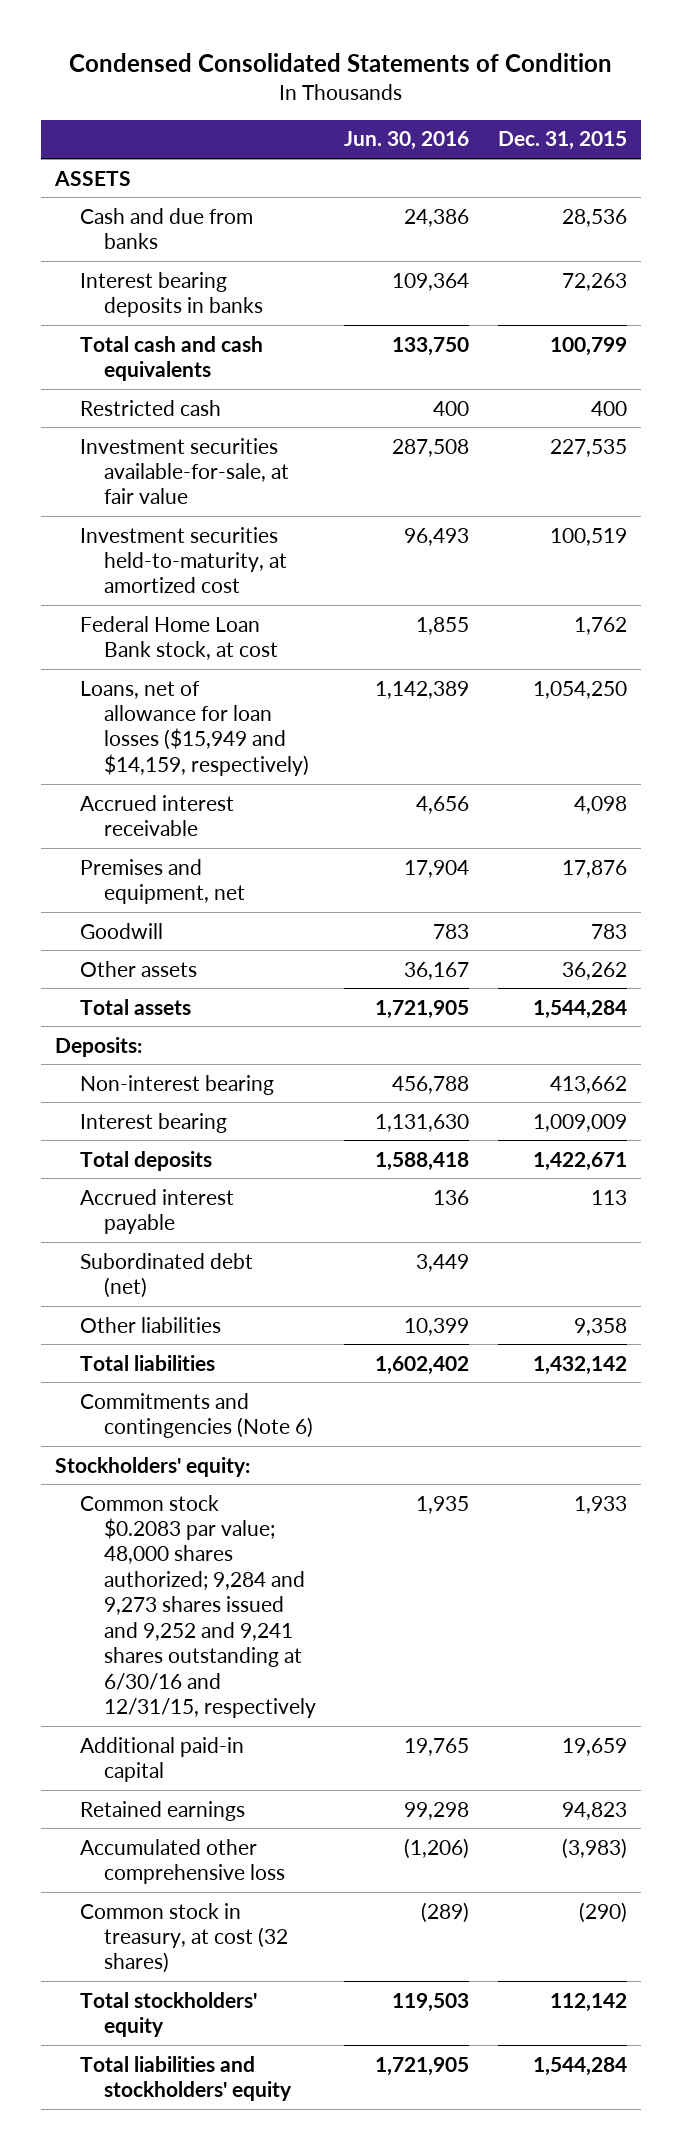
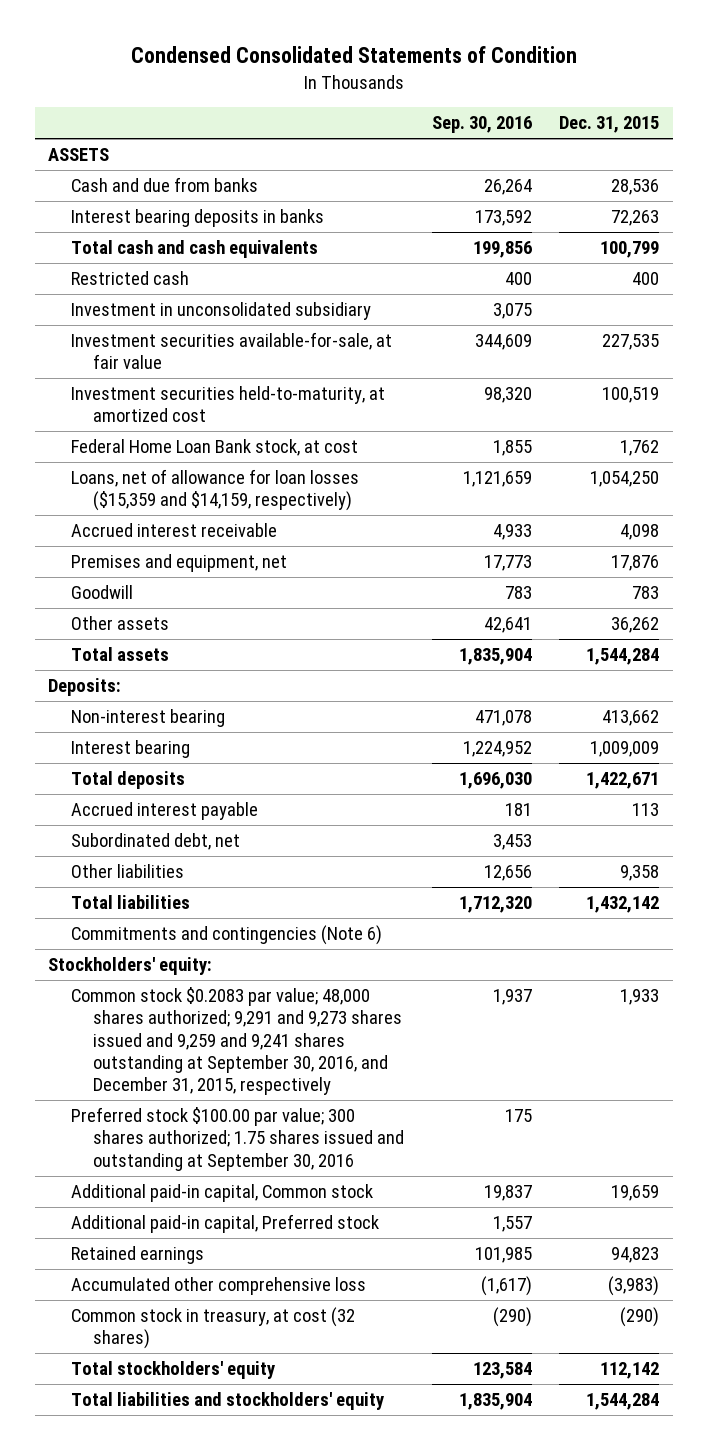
[344,131,470,151] Jun. 30, 2016 -> none
none -> [431,116,532,134] Sep. 30, 2016
none -> [70,302,371,321] Investment in unconsolidated subsidiary
[79,680,310,776] Loans, net of allowance for loan losses ($15,949 and $14,159, respectively) -> [70,469,359,512] Loans, net of allowance for loan losses ($15,359 and $14,159, respectively)
[79,1252,253,1298] Subordinated debt (net) -> [70,833,240,851] Subordinated debt, net
[79,1494,317,1719] Common stock $0.2083 par value; 48,000 shares authorized; 9,284 and 9,273 shares issued and 9,252 and 9,241 shares outstanding at 6/30/16 and 12/31/15, respectively -> [70,987,402,1096] Common stock $0.2083 par value; 48,000 shares authorized; 9,291 and 9,273 shares issued and 9,259 and 9,241 shares outstanding at September 30, 2016, and December 31, 2015, respectively
none -> [70,1107,404,1171] Preferred stock $100.00 par value; 300 shares authorized; 1.75 shares issued and outstanding at September 30, 2016
[79,1736,244,1782] Additional paid-in capital -> [70,1184,373,1203] Additional paid-in capital, Common stock
none -> [70,1214,379,1234] Additional paid-in capital, Preferred stock

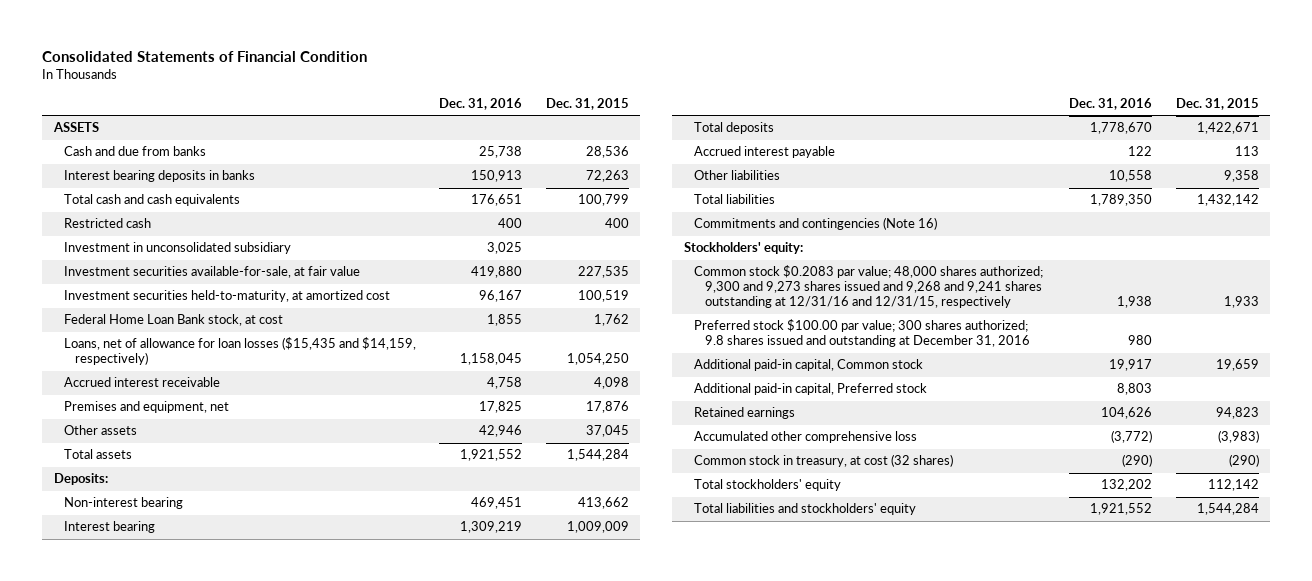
[130,46,577,64] Condensed Consolidated Statements of Condition -> [42,50,368,62] Consolidated Statements of Financial Condition
[431,116,532,134] Sep. 30, 2016 -> none
none -> [439,97,523,110] Dec. 31, 2016
[70,469,359,512] Loans, net of allowance for loan losses ($15,359 and $14,159, respectively) -> [64,337,417,366] Loans, net of allowance for loan losses ($15,435 and $14,159, respectively)
[70,585,133,600] Goodwill -> none
[611,617,660,634] 36,262 -> [585,425,629,438] 37,045
[70,833,240,851] Subordinated debt, net -> none
[70,925,382,946] Commitments and contingencies (Note 6) -> [694,217,938,231] Commitments and contingencies (Note 16)
[70,987,402,1096] Common stock $0.2083 par value; 48,000 shares authorized; 9,291 and 9,273 shares issued and 9,259 and 9,241 shares outstanding at September 30, 2016, and December 31, 2015, respectively -> [694,265,1044,309] Common stock $0.2083 par value; 48,000 shares authorized; 9,300 and 9,273 shares issued and 9,268 and 9,241 shares outstanding at 12/31/16 and 12/31/15, respectively
[70,1107,404,1171] Preferred stock $100.00 par value; 300 shares authorized; 1.75 shares issued and outstanding at September 30, 2016 -> [694,319,1030,348] Preferred stock $100.00 par value; 300 shares authorized; 9.8 shares issued and outstanding at December 31, 2016

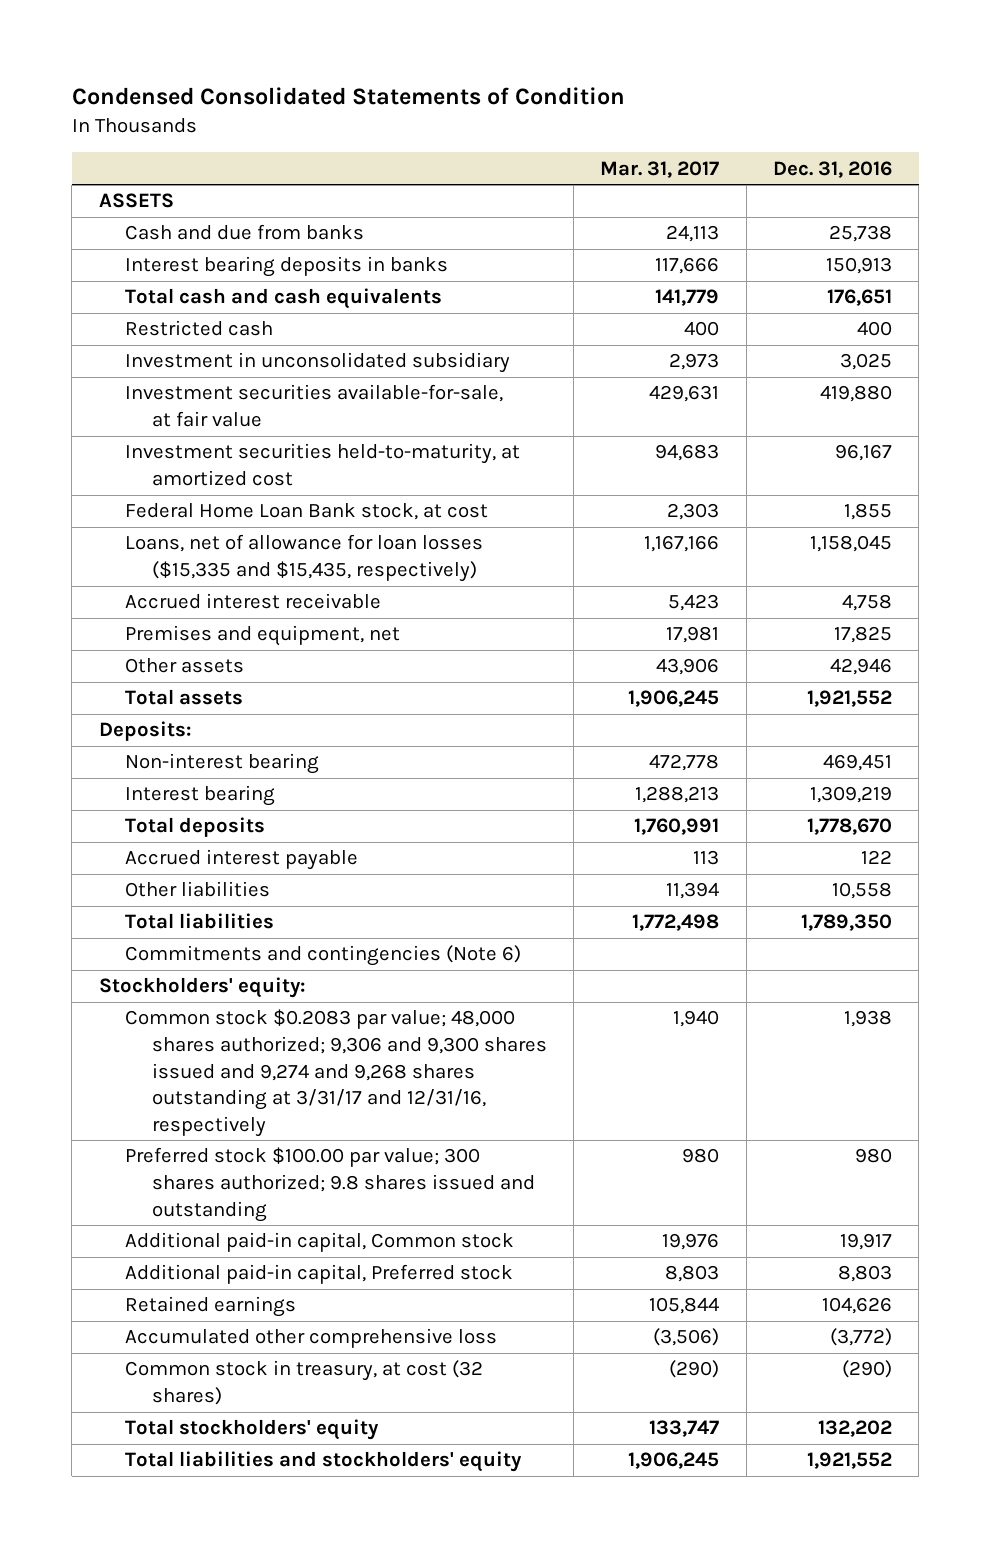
[42,50,368,62] Consolidated Statements of Financial Condition -> [71,86,625,105] Condensed Consolidated Statements of Condition
[545,97,629,110] Dec. 31, 2015 -> none
none -> [600,160,720,178] Mar. 31, 2017
[64,337,417,366] Loans, net of allowance for loan losses ($15,435 and $14,159, respectively) -> [125,534,484,583] Loans, net of allowance for loan losses ($15,335 and $15,435, respectively)
[694,217,938,231] Commitments and contingencies (Note 16) -> [125,945,522,967] Commitments and contingencies (Note 6)
[694,265,1044,309] Common stock $0.2083 par value; 48,000 shares authorized; 9,300 and 9,273 shares issued and 9,268 and 9,241 shares outstanding at 12/31/16 and 12/31/15, respectively -> [125,1009,547,1137] Common stock $0.2083 par value; 48,000 shares authorized; 9,306 and 9,300 shares issued and 9,274 and 9,268 shares outstanding at 3/31/17 and 12/31/16, respectively
[694,319,1030,348] Preferred stock $100.00 par value; 300 shares authorized; 9.8 shares issued and outstanding at December 31, 2016 -> [125,1147,535,1222] Preferred stock $100.00 par value; 300 shares authorized; 9.8 shares issued and outstanding

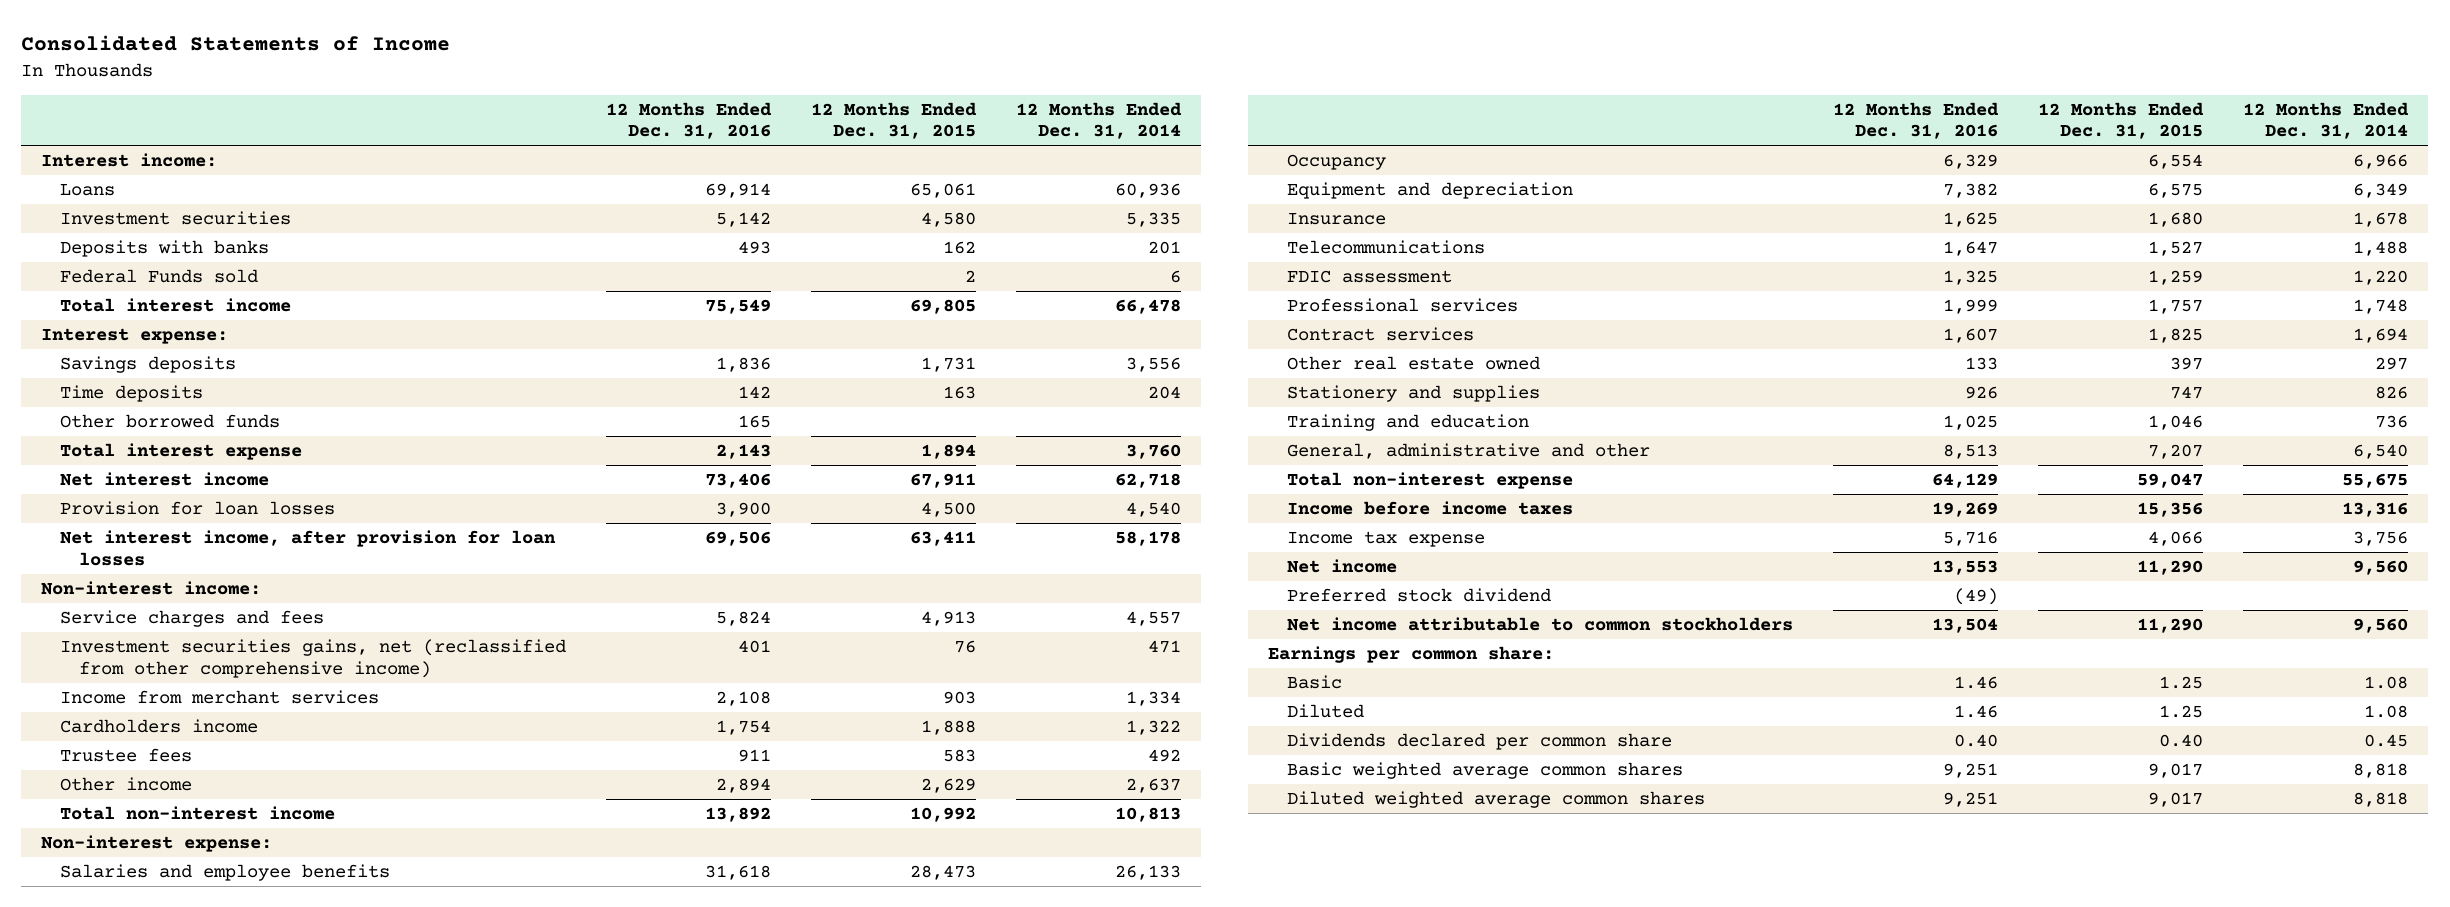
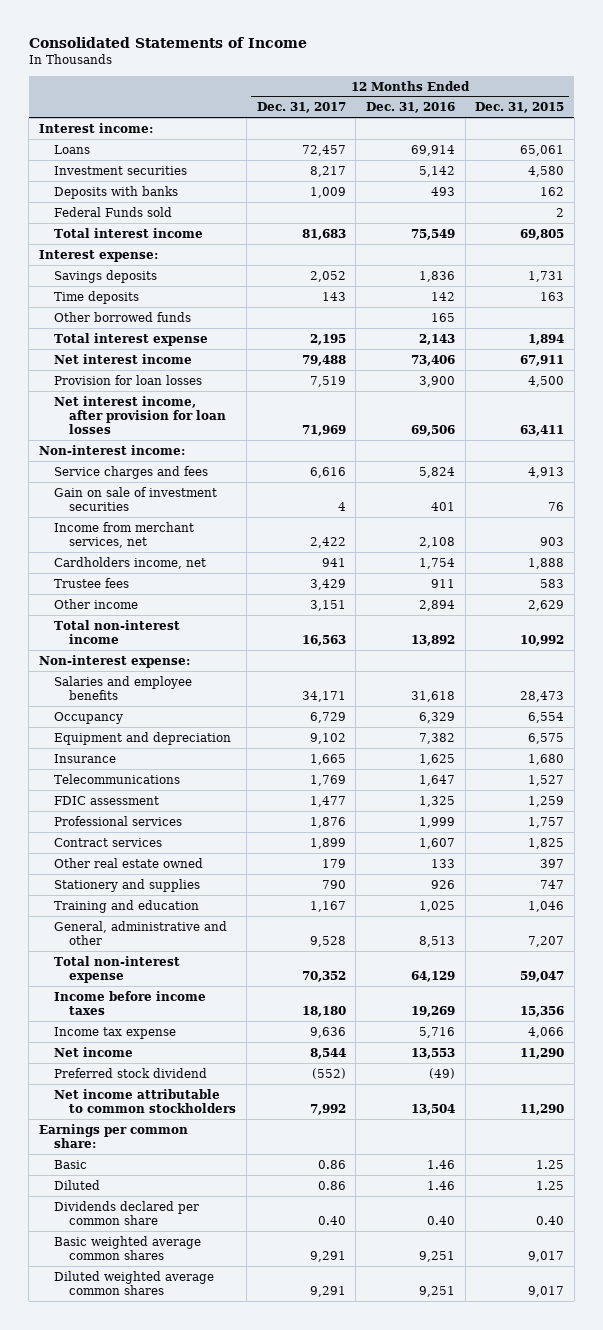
[1016,101,1183,140] 12 Months Ended Dec. 31, 2014 -> none
none -> [256,102,346,114] Dec. 31, 2017
[60,638,567,678] Investment securities gains, net (reclassified from other comprehensive income) -> [54,486,218,511] Gain on sale of investment securities
[60,689,380,704] Income from merchant services -> [54,521,195,548] Income from merchant services, net
[60,718,259,733] Cardholders income -> [54,556,207,569] Cardholders income, net

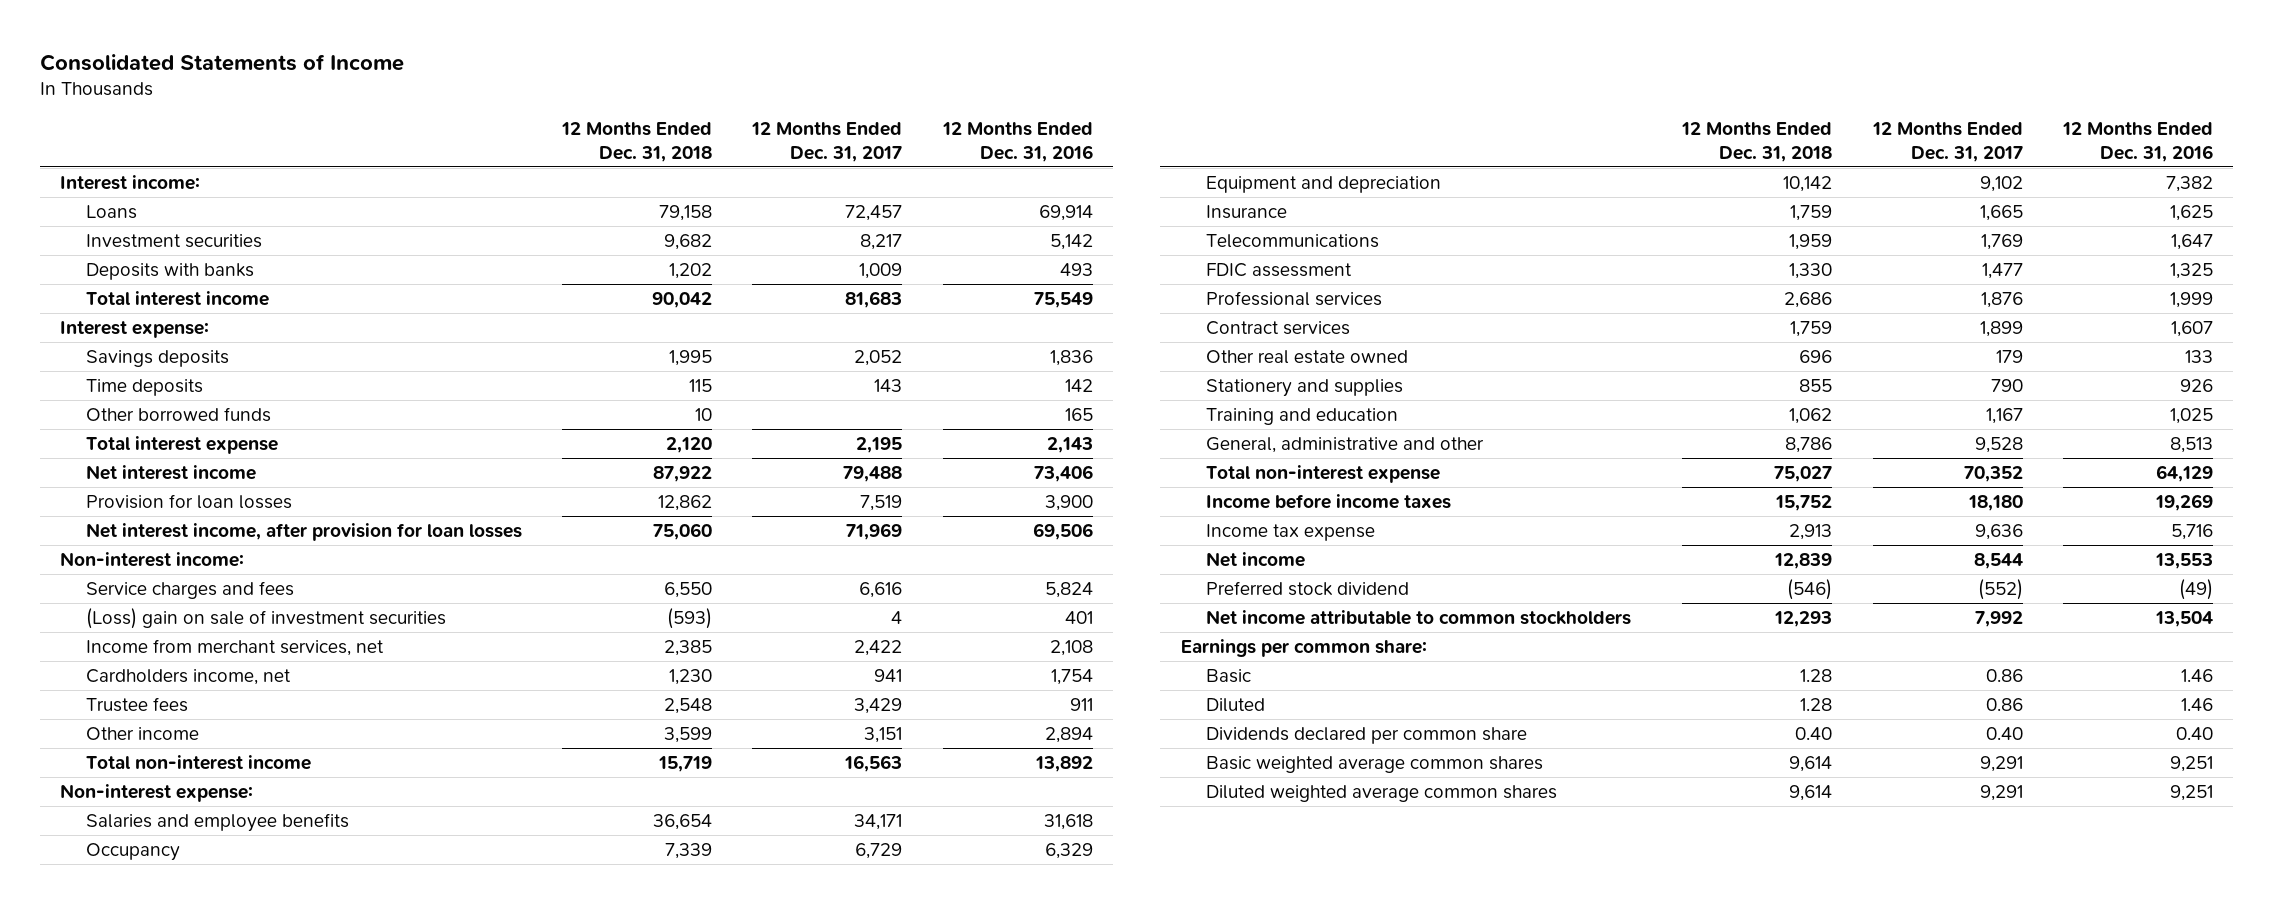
[475,102,565,114] Dec. 31, 2015 -> none
none -> [560,122,712,162] 12 Months Ended Dec. 31, 2018
[54,206,173,217] Federal Funds sold -> none
[54,486,218,511] Gain on sale of investment securities -> [85,607,446,629] (Loss) gain on sale of investment securities

